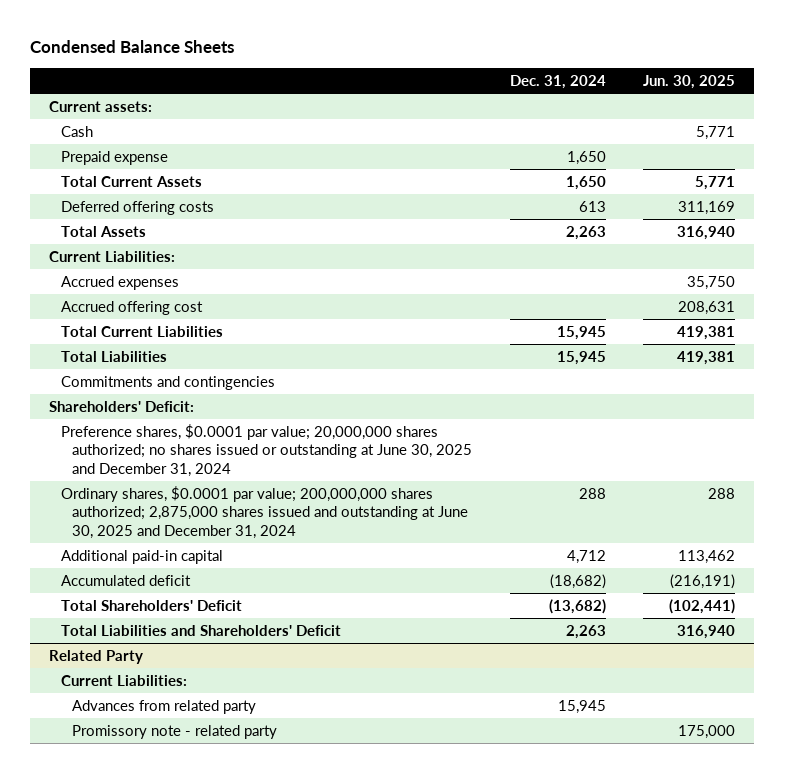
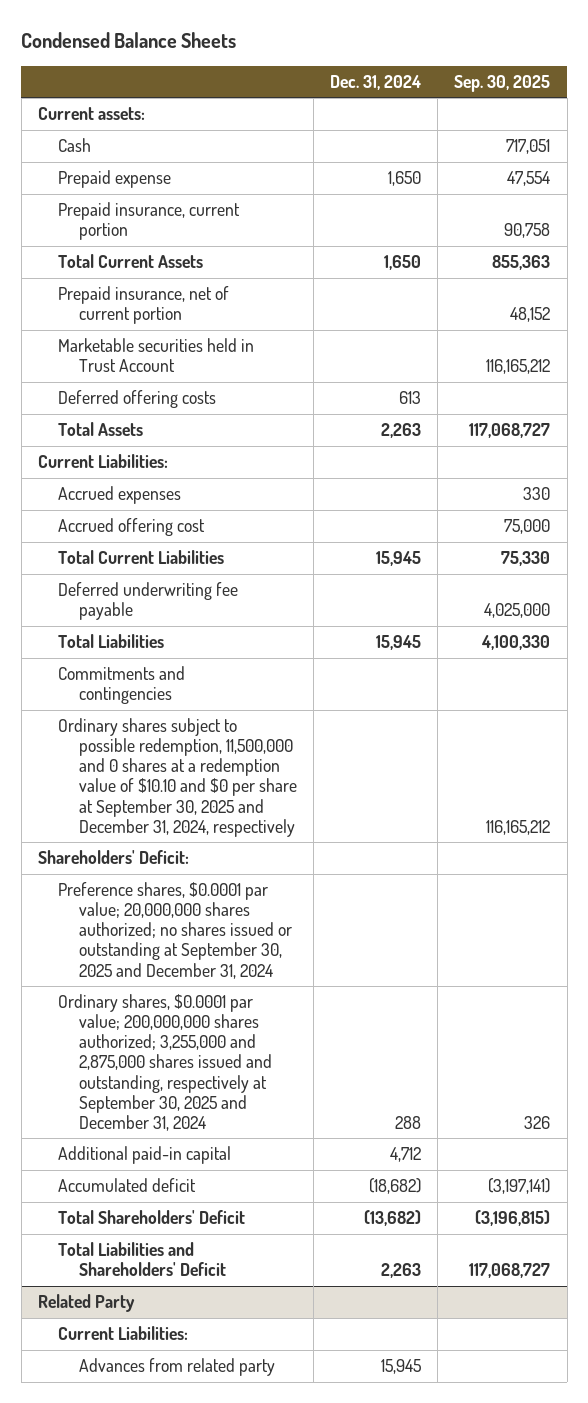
[643,74,736,89] Jun. 30, 2025 -> none
none -> [454,74,551,92] Sep. 30, 2025
none -> [58,202,241,241] Prepaid insurance, current portion
none -> [58,286,230,325] Prepaid insurance, net of current portion
none -> [58,338,255,373] Marketable securities held in Trust Account
none -> [58,582,239,621] Deferred underwriting fee payable
none -> [58,718,297,837] Ordinary shares subject to possible redemption, 11,500,000 and 0 shares at a redemption value of $10.10 and $0 per share at September 30, 2025 and December 31, 2024, respectively
[60,423,473,477] Preference shares, $0.0001 par value; 20,000,000 shares authorized; no shares issued or outstanding at June 30, 2025 and December 31, 2024 -> [58,882,292,979] Preference shares, $0.0001 par value; 20,000,000 shares authorized; no shares issued or outstanding at September 30, 2025 and December 31, 2024
[60,485,469,539] Ordinary shares, $0.0001 par value; 200,000,000 shares authorized; 2,875,000 shares issued and outstanding at June 30, 2025 and December 31, 2024 -> [58,994,272,1131] Ordinary shares, $0.0001 par value; 200,000,000 shares authorized; 3,255,000 and 2,875,000 shares issued and outstanding, respectively at September 30, 2025 and December 31, 2024
[72,724,278,739] Promissory note - related party -> none

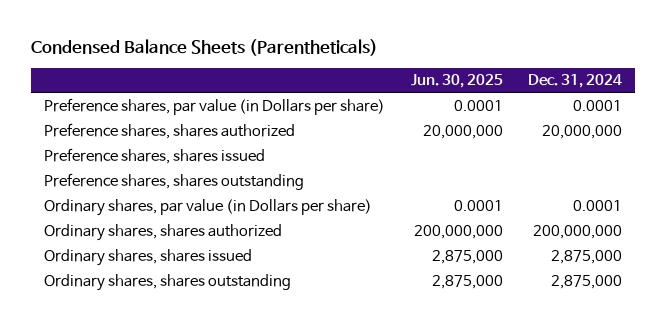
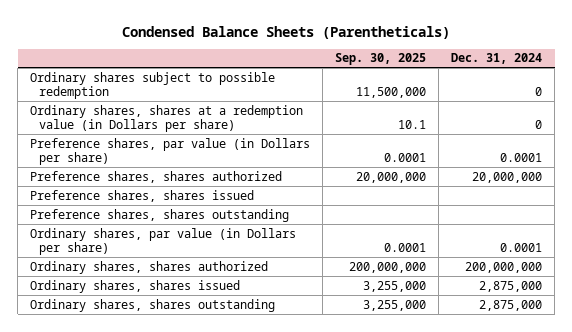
[410,74,503,89] Jun. 30, 2025 -> none
none -> [335,53,427,66] Sep. 30, 2025
none -> [30,71,276,99] Ordinary shares subject to possible redemption
none -> [30,104,304,132] Ordinary shares, shares at a redemption value (in Dollars per share)

